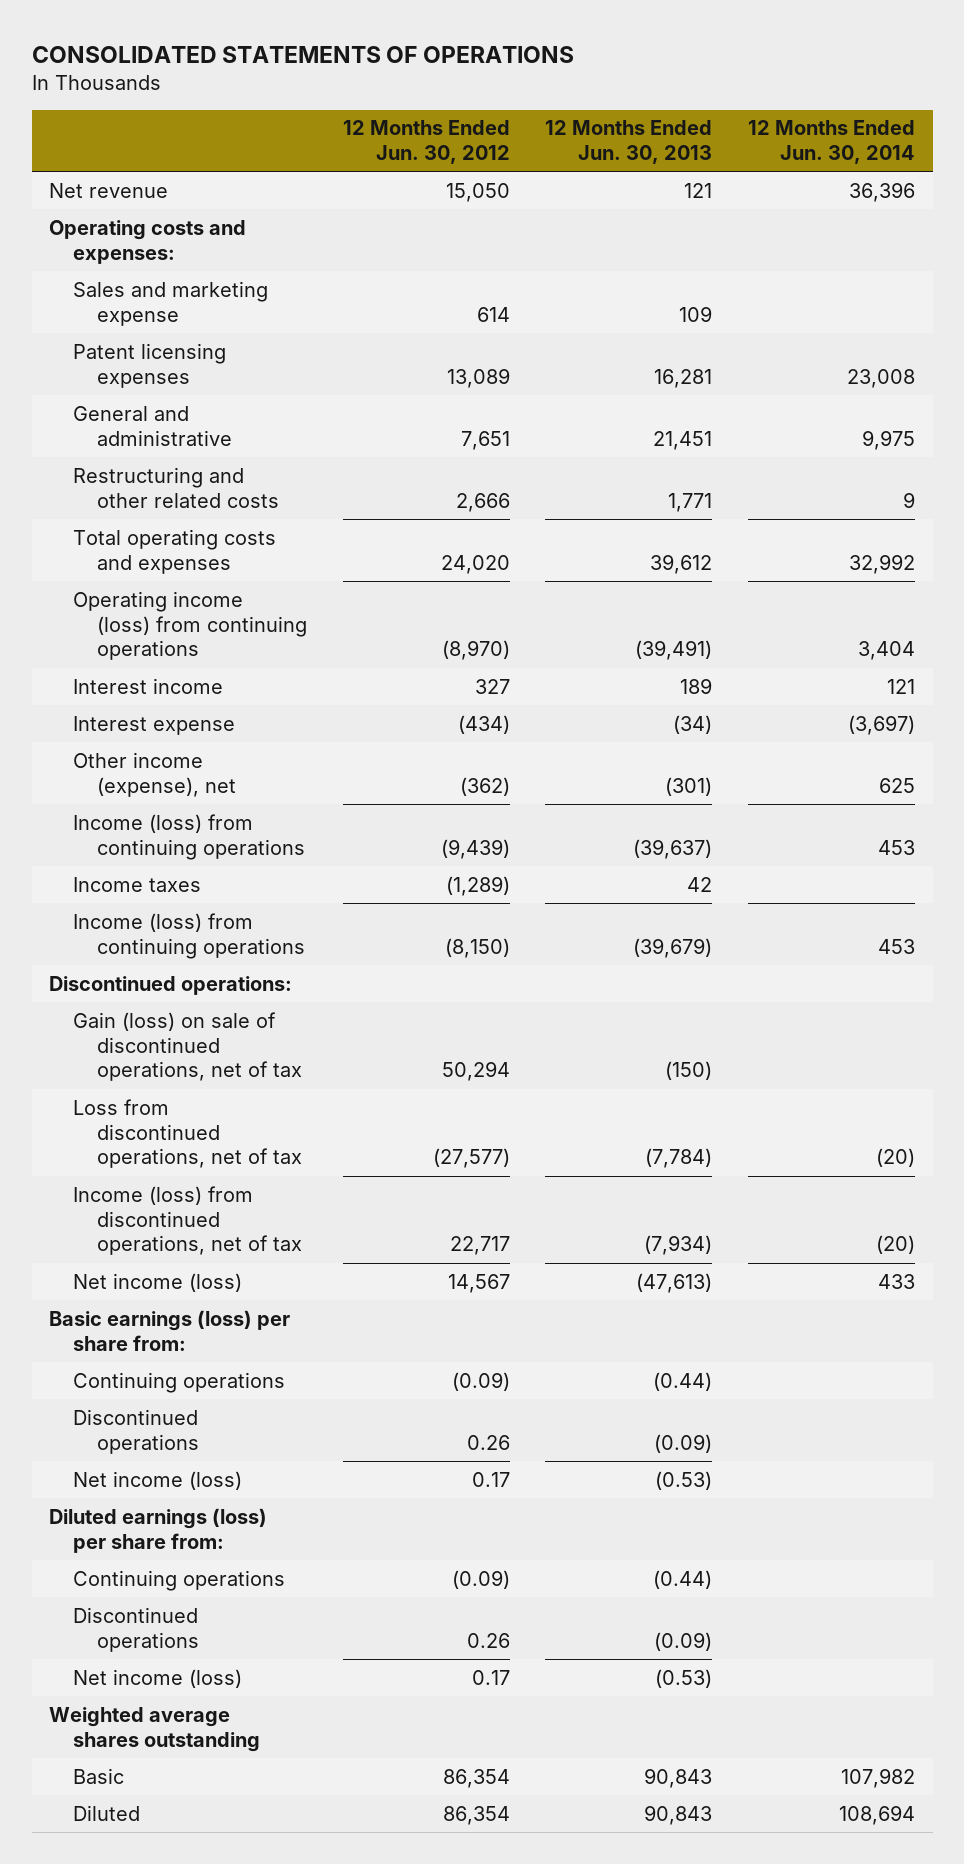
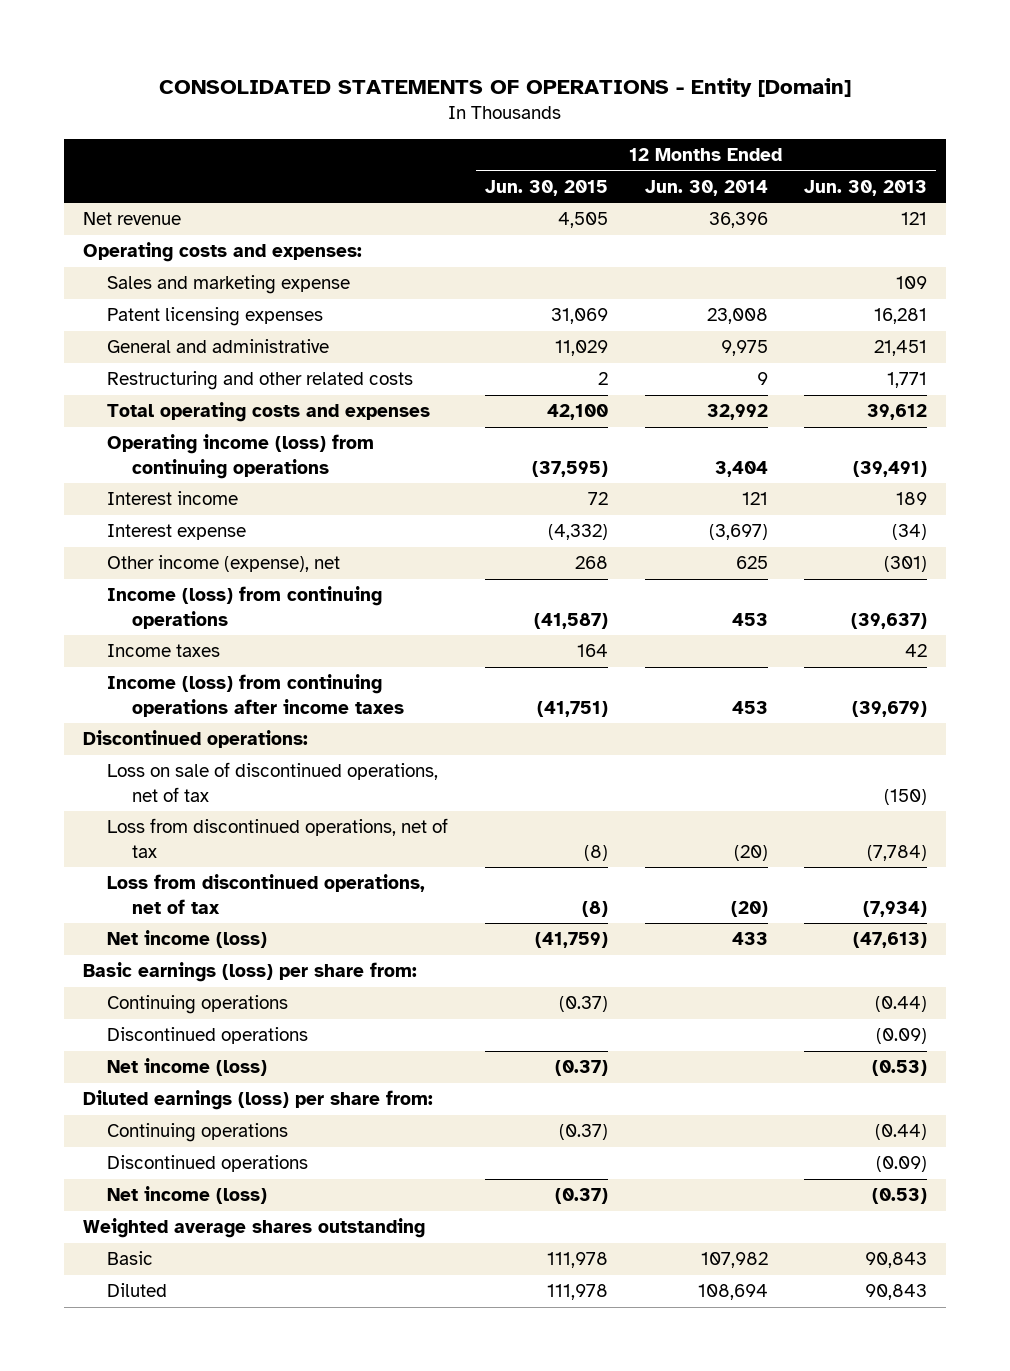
[31,45,574,63] CONSOLIDATED STATEMENTS OF OPERATIONS -> [158,77,851,97] CONSOLIDATED STATEMENTS OF OPERATIONS - Entity [Domain]
[342,120,510,165] 12 Months Ended Jun. 30, 2012 -> none
none -> [484,179,608,196] Jun. 30, 2015
[73,912,306,959] Income (loss) from continuing operations -> [107,674,405,717] Income (loss) from continuing operations after income taxes
[73,1011,303,1082] Gain (loss) on sale of discontinued operations, net of tax -> [107,762,439,802] Loss on sale of discontinued operations, net of tax
[73,1185,303,1256] Income (loss) from discontinued operations, net of tax -> [107,874,426,914] Loss from discontinued operations, net of tax

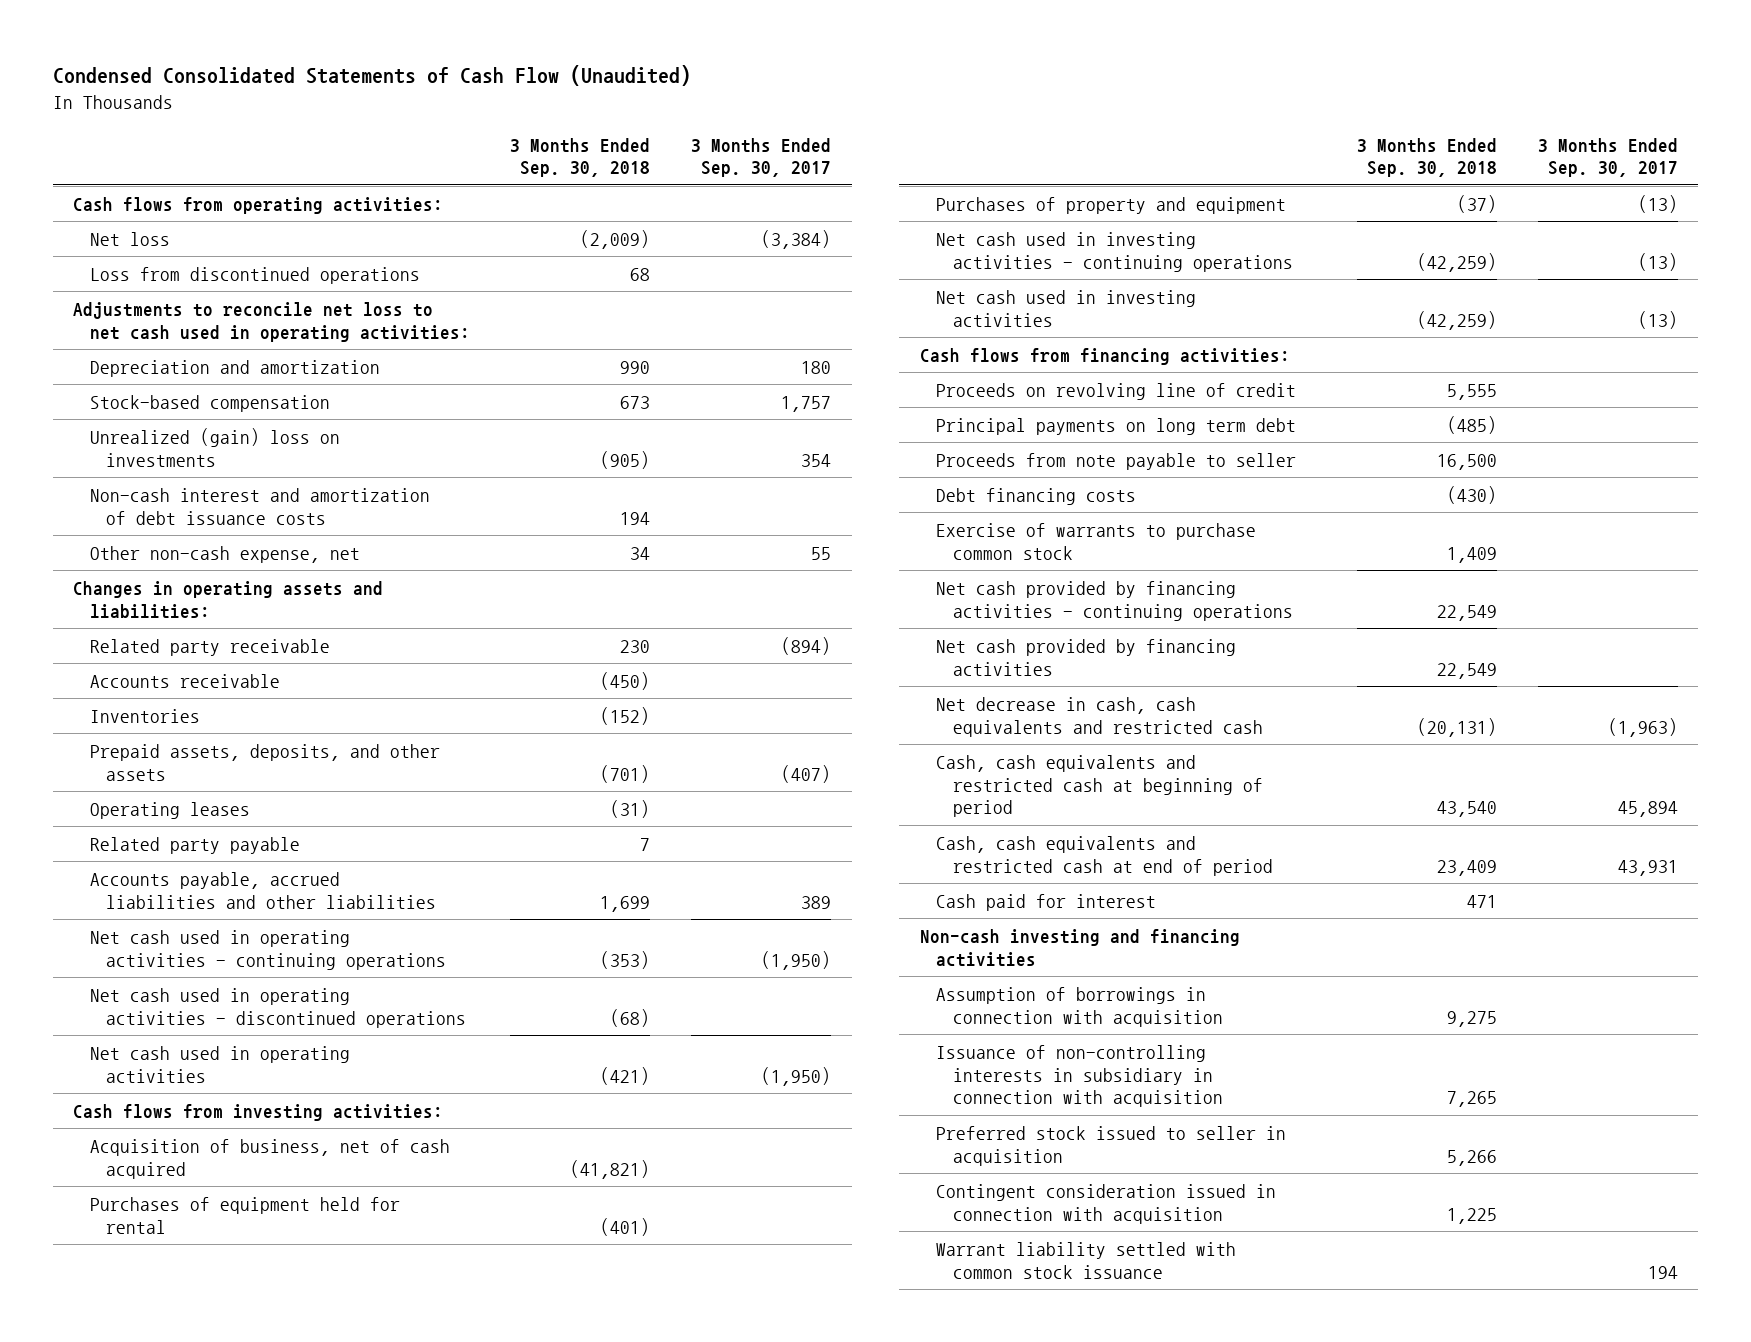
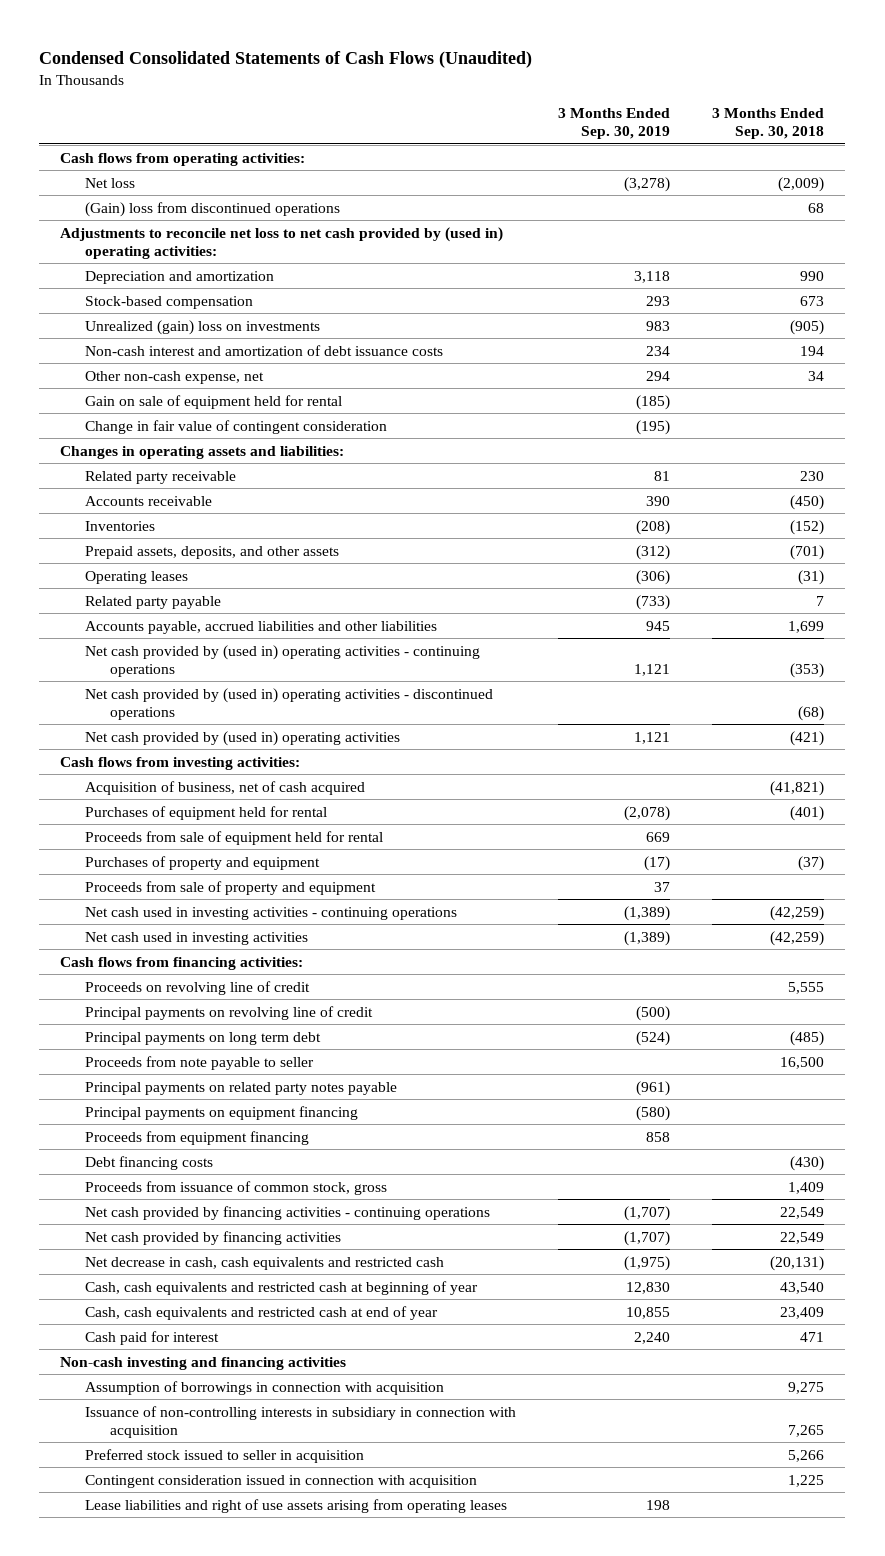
[52,65,691,87] Condensed Consolidated Statements of Cash Flow (Unaudited) -> [39,50,533,68] Condensed Consolidated Statements of Cash Flows (Unaudited)
[691,137,832,178] 3 Months Ended Sep. 30, 2017 -> none
none -> [558,108,671,140] 3 Months Ended Sep. 30, 2019
[89,266,420,284] Loss from discontinued operations -> [85,201,341,217] (Gain) loss from discontinued operations
[72,301,470,342] Adjustments to reconcile net loss to net cash used in operating activities: -> [60,226,504,259] Adjustments to reconcile net loss to net cash provided by (used in) operating activities:
none -> [85,394,343,409] Gain on sale of equipment held for rental
none -> [85,419,388,434] Change in fair value of contingent consideration
[89,929,447,970] Net cash used in operating activities - continuing operations -> [85,644,481,677] Net cash provided by (used in) operating activities - continuing operations
[89,987,467,1028] Net cash used in operating activities - discontinued operations -> [85,687,494,720] Net cash provided by (used in) operating activities - discontinued operations
[89,1045,350,1083] Net cash used in operating activities -> [85,730,401,746] Net cash provided by (used in) operating activities
none -> [85,830,384,845] Proceeds from sale of equipment held for rental
none -> [85,880,377,895] Proceeds from sale of property and equipment
none -> [85,1005,374,1020] Principal payments on revolving line of credit
none -> [85,1081,398,1095] Principal payments on related party notes payable
none -> [85,1105,359,1120] Principal payments on equipment financing
none -> [85,1130,310,1145] Proceeds from equipment financing
[936,522,1257,560] Exercise of warrants to purchase common stock -> [85,1180,388,1195] Proceeds from issuance of common stock, gross
[936,754,1263,818] Cash, cash equivalents and restricted cash at beginning of period -> [85,1280,479,1295] Cash, cash equivalents and restricted cash at beginning of year
[936,835,1273,876] Cash, cash equivalents and restricted cash at end of period -> [85,1305,439,1320] Cash, cash equivalents and restricted cash at end of year
[936,1241,1237,1279] Warrant liability settled with common stock issuance -> none
none -> [85,1498,508,1513] Lease liabilities and right of use assets arising from operating leases

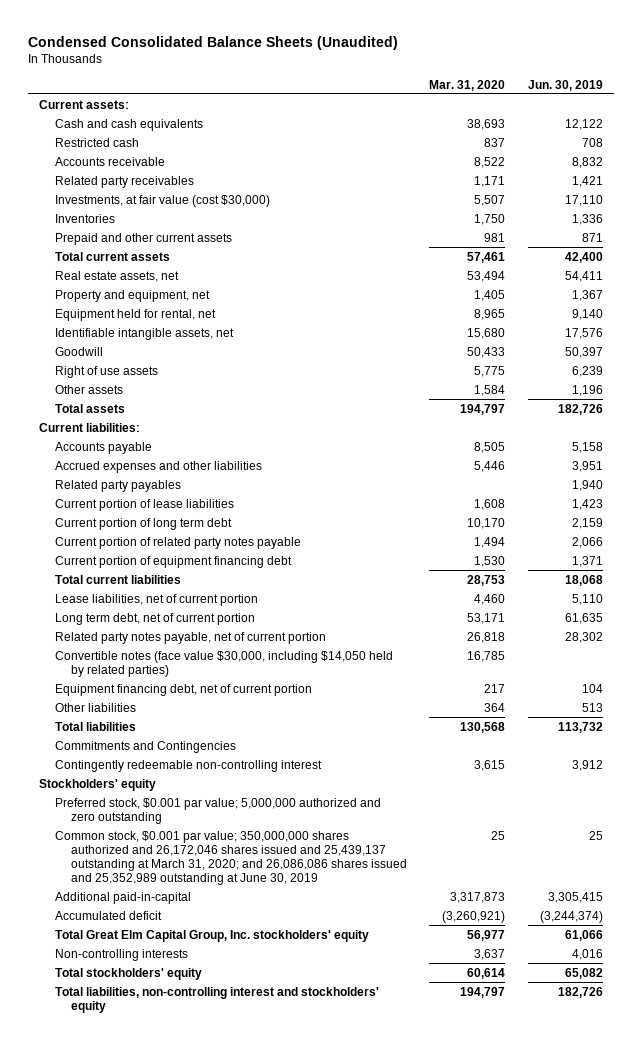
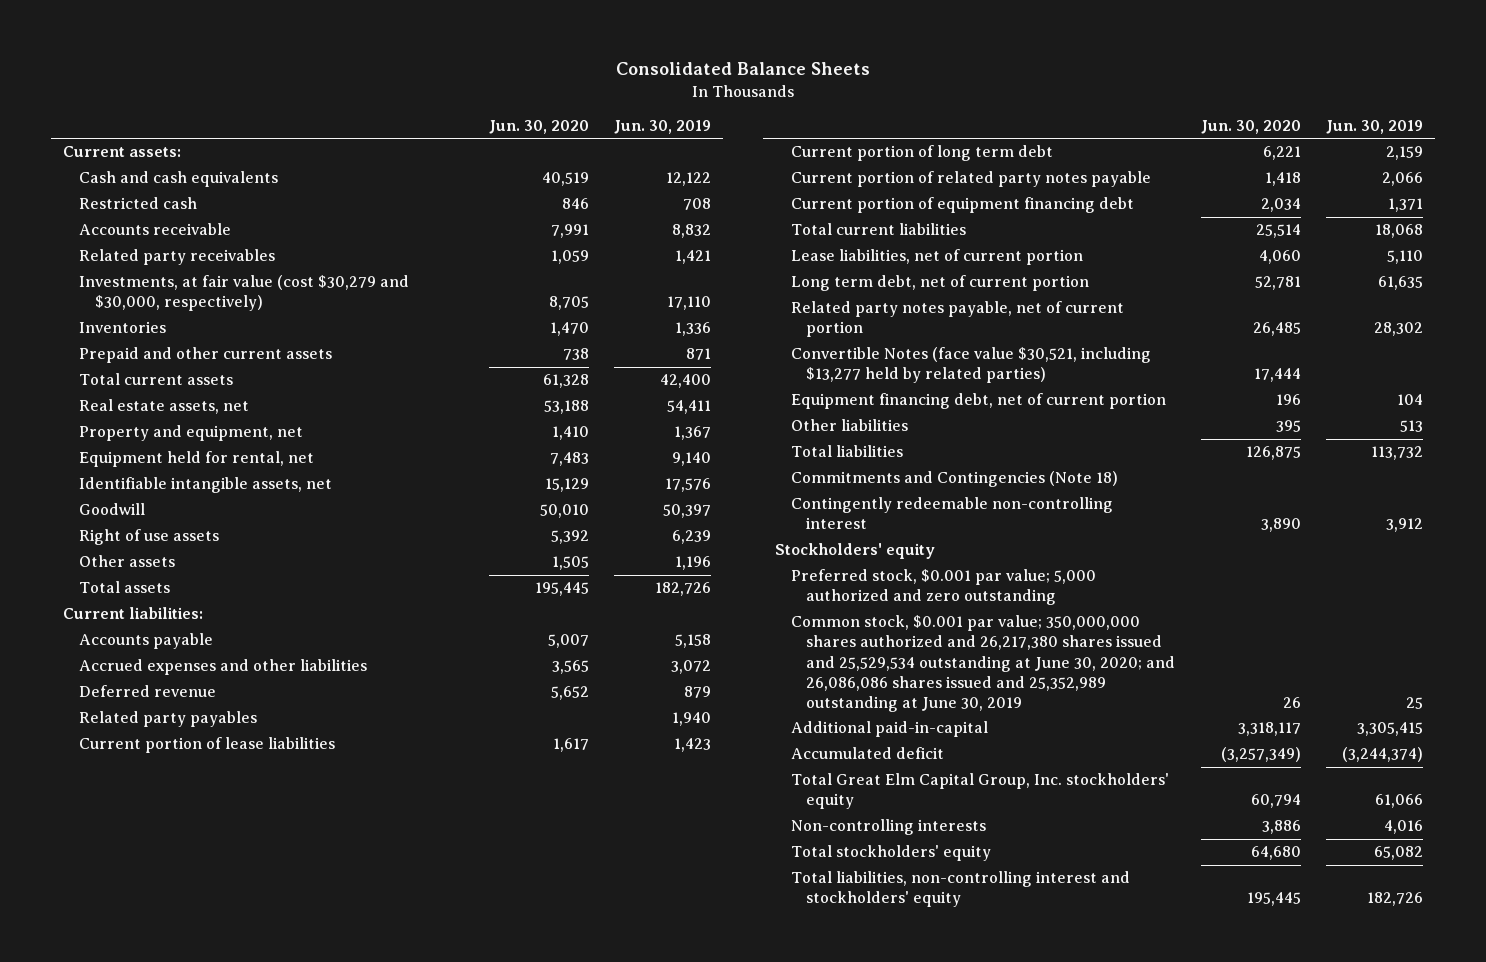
[27,35,398,50] Condensed Consolidated Balance Sheets (Unaudited) -> [615,62,870,76] Consolidated Balance Sheets
[429,79,506,91] Mar. 31, 2020 -> none
none -> [488,119,589,134] Jun. 30, 2020
[55,194,271,207] Investments, at fair value (cost $30,000) -> [78,275,409,312] Investments, at fair value (cost $30,279 and $30,000, respectively)
[571,460,603,472] 3,951 -> [670,660,711,675] 3,072
none -> [78,685,216,698] Deferred revenue
[55,650,394,677] Convertible notes (face value $30,000, including $14,050 held by related parties) -> [790,347,1151,384] Convertible Notes (face value $30,521, including $13,277 held by related parties)
[55,740,237,753] Commitments and Contingencies -> [790,471,1118,488] Commitments and Contingencies (Note 18)
[55,797,382,824] Preferred stock, $0.001 par value; 5,000,000 authorized and zero outstanding -> [790,569,1096,606] Preferred stock, $0.001 par value; 5,000 authorized and zero outstanding
[55,830,408,886] Common stock, $0.001 par value; 350,000,000 shares authorized and 26,172,046 shares issued and 25,439,137 outstanding at March 31, 2020; and 26,086,086 shares issued and 25,352,989 outstanding at June 30, 2019 -> [790,615,1176,712] Common stock, $0.001 par value; 350,000,000 shares authorized and 26,217,380 shares issued and 25,529,534 outstanding at June 30, 2020; and 26,086,086 shares issued and 25,352,989 outstanding at June 30, 2019

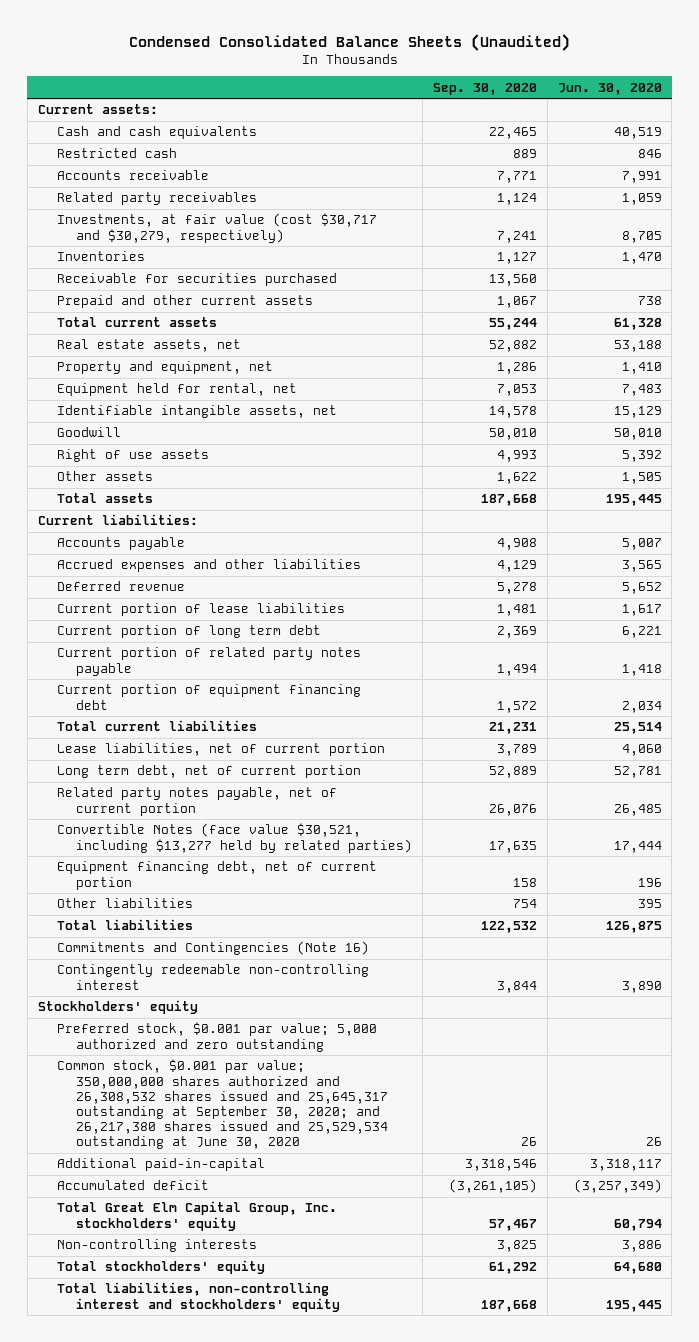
[615,62,870,76] Consolidated Balance Sheets -> [128,33,570,51] Condensed Consolidated Balance Sheets (Unaudited)
[613,119,711,134] Jun. 30, 2019 -> none
none -> [432,82,537,95] Sep. 30, 2020
[78,275,409,312] Investments, at fair value (cost $30,279 and $30,000, respectively) -> [56,213,377,243] Investments, at fair value (cost $30,717 and $30,279, respectively)
none -> [56,273,337,287] Receivable for securities purchased
[78,711,257,728] Related party payables -> none
[790,471,1118,488] Commitments and Contingencies (Note 18) -> [56,941,369,956] Commitments and Contingencies (Note 16)
[790,615,1176,712] Common stock, $0.001 par value; 350,000,000 shares authorized and 26,217,380 shares issued and 25,529,534 outstanding at June 30, 2020; and 26,086,086 shares issued and 25,352,989 outstanding at June 30, 2019 -> [56,1059,389,1150] Common stock, $0.001 par value; 350,000,000 shares authorized and 26,308,532 shares issued and 25,645,317 outstanding at September 30, 2020; and 26,217,380 shares issued and 25,529,534 outstanding at June 30, 2020

